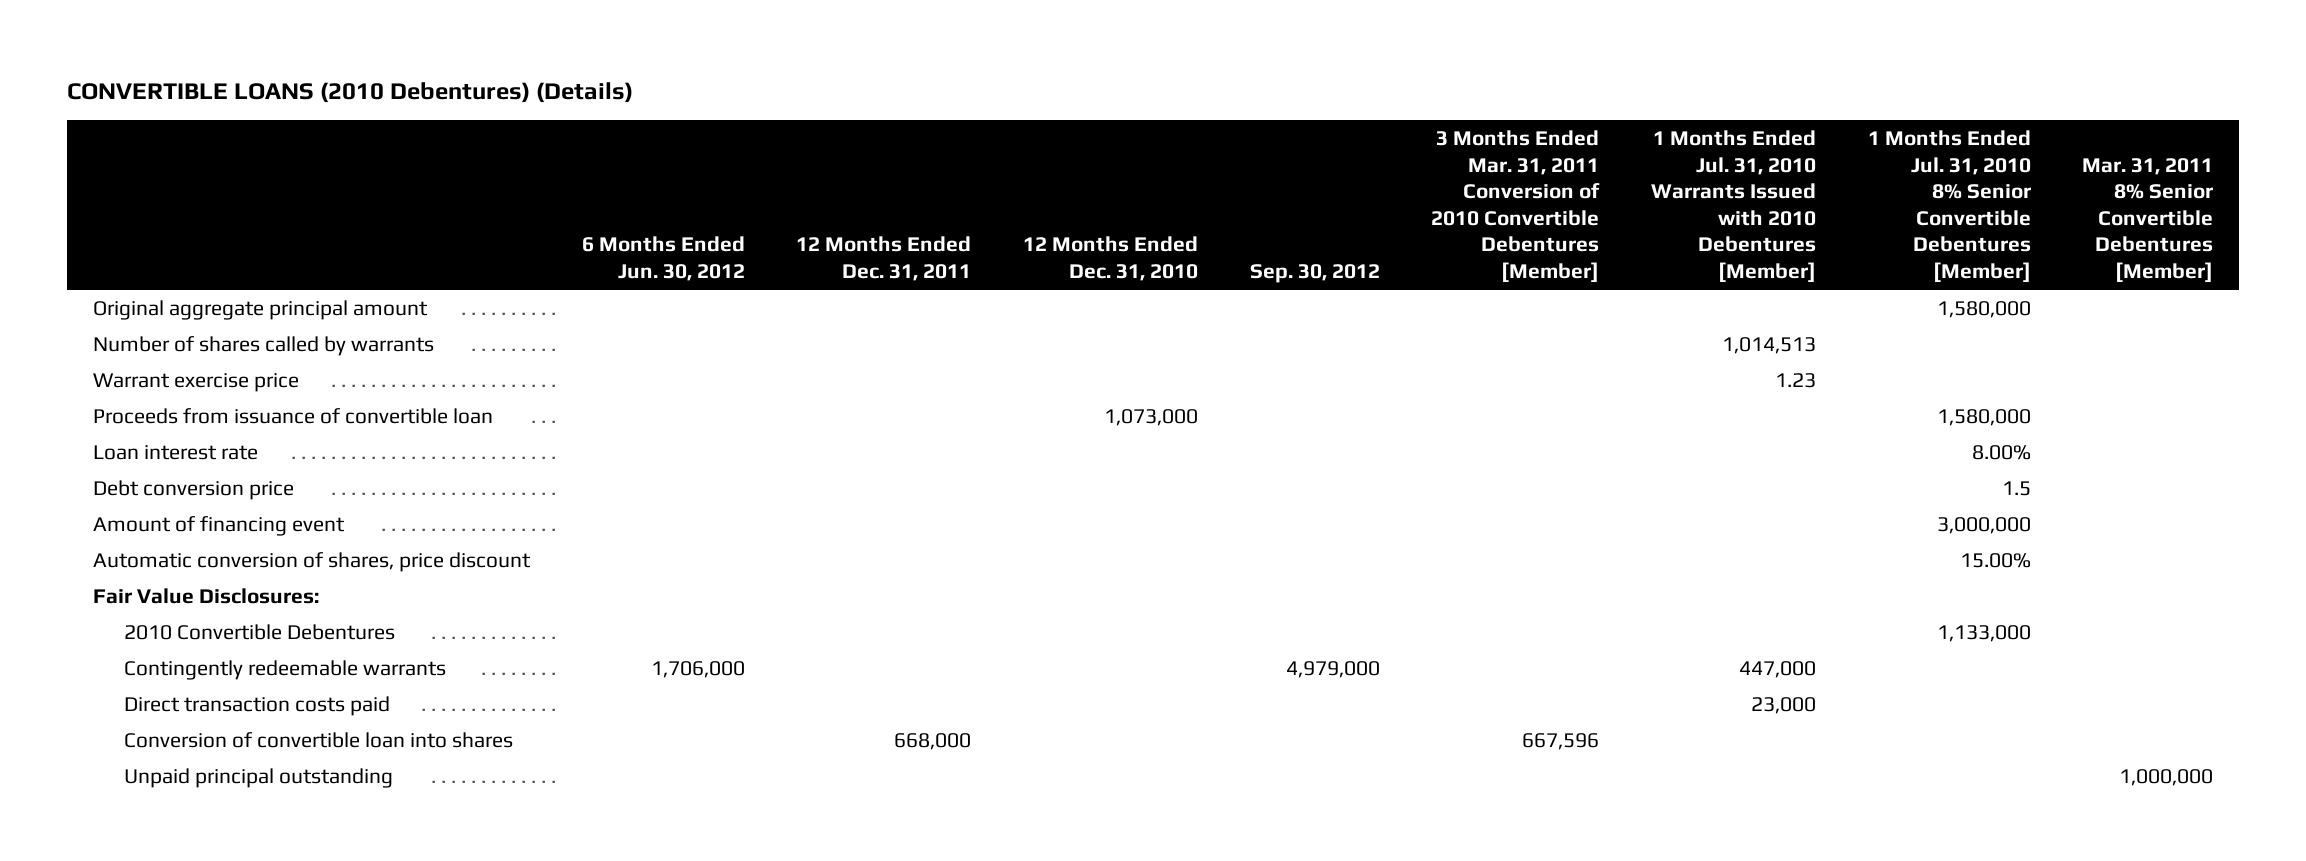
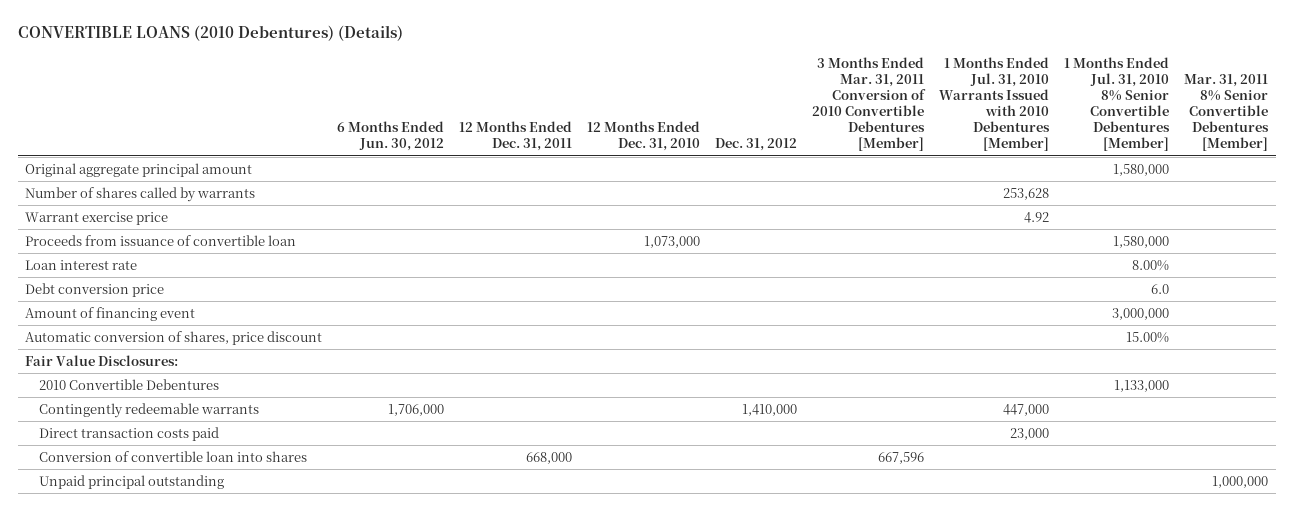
[1249,263,1380,283] Sep. 30, 2012 -> none
none -> [715,138,798,152] Dec. 31, 2012
[1722,336,1817,354] 1,014,513 -> [1003,187,1050,200] 253,628
[1775,372,1817,388] 1.23 -> [1024,211,1050,223] 4.92
[2001,480,2031,496] 1.5 -> [1151,283,1170,294] 6.0

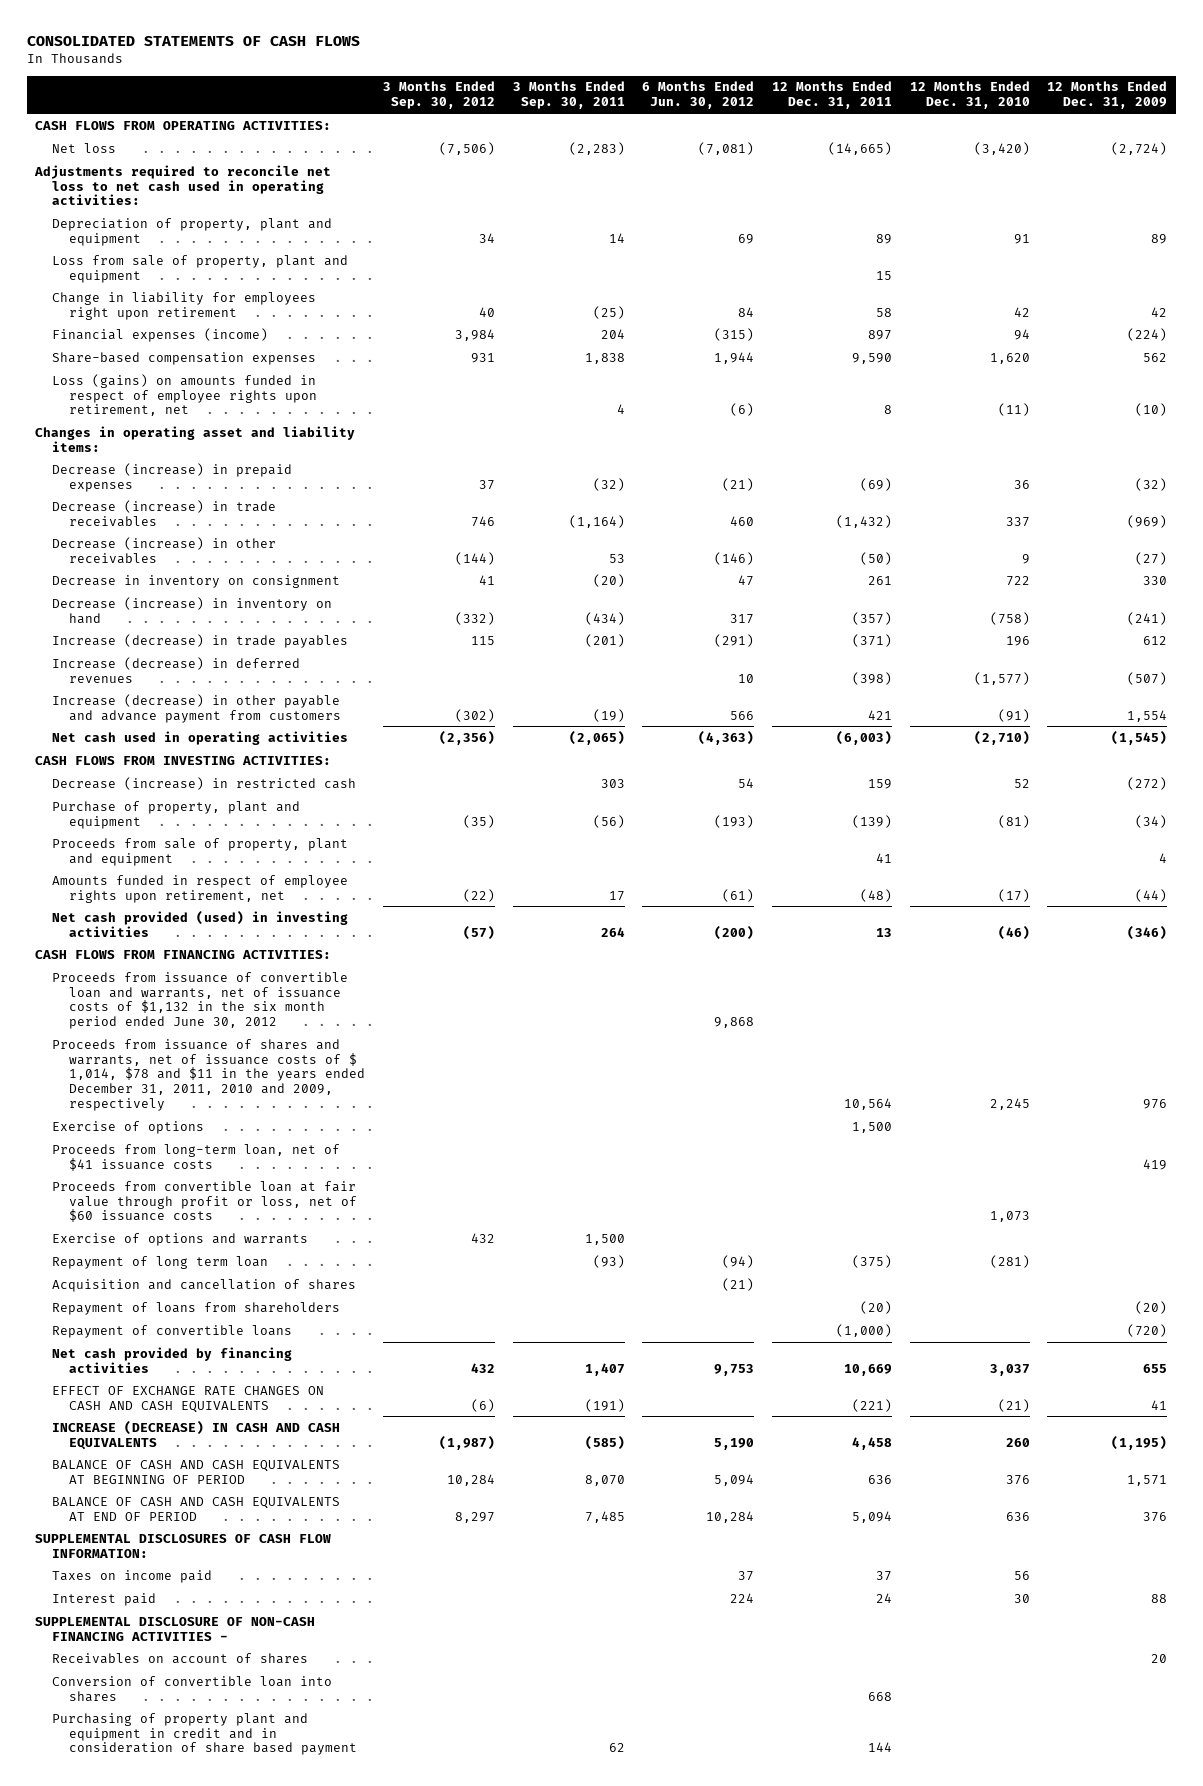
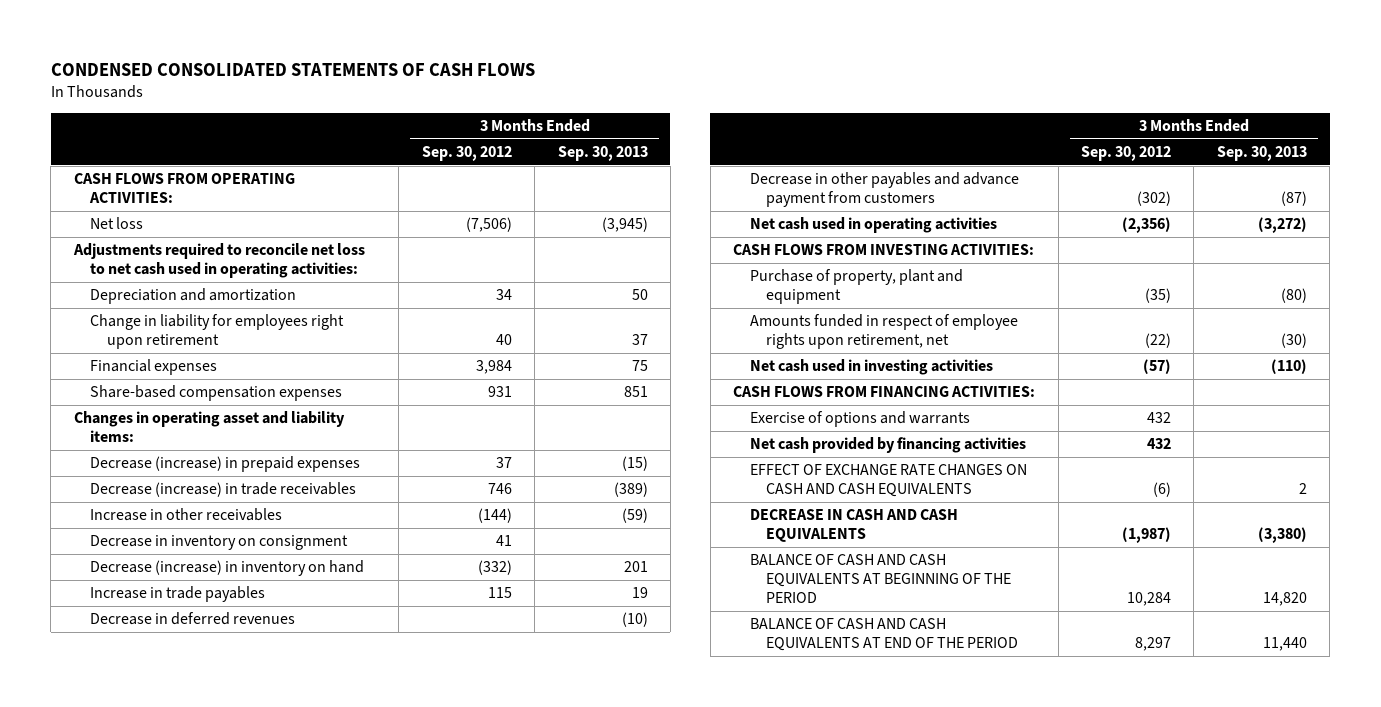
[26,36,360,47] CONSOLIDATED STATEMENTS OF CASH FLOWS -> [50,62,535,76] CONDENSED CONSOLIDATED STATEMENTS OF CASH FLOWS
[512,81,625,110] 3 Months Ended Sep. 30, 2011 -> none
[642,81,755,110] 6 Months Ended Jun. 30, 2012 -> none
[772,81,893,110] 12 Months Ended Dec. 31, 2011 -> none
[909,81,1030,110] 12 Months Ended Dec. 31, 2010 -> none
[1047,81,1168,110] 12 Months Ended Dec. 31, 2009 -> none
none -> [557,145,648,161] Sep. 30, 2013
[52,254,349,283] Loss from sale of property, plant and equipment -> none
[52,217,333,246] Depreciation of property, plant and equipment -> [90,288,297,305] Depreciation and amortization
[52,327,269,342] Financial expenses (income) -> [90,359,218,376] Financial expenses
[52,373,318,417] Loss (gains) on amounts funded in respect of employee rights upon retirement, net -> none
[52,536,277,564] Decrease (increase) in other receivables -> [90,508,283,522] Increase in other receivables
[52,633,349,648] Increase (decrease) in trade payables -> [90,586,266,603] Increase in trade payables
[52,656,301,683] Increase (decrease) in deferred revenues -> [90,612,296,626] Decrease in deferred revenues
[52,693,342,723] Increase (decrease) in other payable and advance payment from customers -> [749,172,1019,208] Decrease in other payables and advance payment from customers
[52,776,357,790] Decrease (increase) in restricted cash -> none
[52,837,349,866] Proceeds from sale of property, plant and equipment -> none
[52,910,349,937] Net cash provided (used) in investing activities -> [749,359,993,376] Net cash used in investing activities
[52,971,349,1029] Proceeds from issuance of convertible loan and warrants, net of issuance costs of $1,132 in the six month period ended June 30, 2012 -> none
[52,1038,366,1111] Proceeds from issuance of shares and warrants, net of issuance costs of $ 1,014, $78 and $11 in the years ended December 31, 2011, 2010 and 2009, respectively -> none
[52,1120,205,1134] Exercise of options -> none
[52,1143,341,1171] Proceeds from long-term loan, net of $41 issuance costs -> none
[52,1180,358,1223] Proceeds from convertible loan at fair value through profit or loss, net of $60 issuance costs -> none
[52,1255,269,1269] Repayment of long term loan -> none
[52,1278,357,1292] Acquisition and cancellation of shares -> none
[52,1301,341,1315] Repayment of loans from shareholders -> none
[52,1324,293,1338] Repayment of convertible loans -> none
[35,1533,332,1558] SUPPLEMENTAL DISCLOSURES OF CASH FLOW INFORMATION: -> none
[52,1569,213,1583] Taxes on income paid -> none
[52,1592,157,1606] Interest paid -> none
[35,1616,316,1641] SUPPLEMENTAL DISCLOSURE OF NON-CASH FINANCING ACTIVITIES - -> none
[52,1652,309,1664] Receivables on account of shares -> none
[52,1675,333,1702] Conversion of convertible loan into shares -> none
[52,1712,358,1756] Purchasing of property plant and equipment in credit and in consideration of share based payment -> none
[52,1420,341,1450] INCREASE (DECREASE) IN CASH AND CASH EQUIVALENTS -> [749,509,958,543] DECREASE IN CASH AND CASH EQUIVALENTS
[52,1459,341,1484] BALANCE OF CASH AND CASH EQUIVALENTS AT BEGINNING OF PERIOD -> [749,554,1012,603] BALANCE OF CASH AND CASH EQUIVALENTS AT BEGINNING OF THE PERIOD
[52,1496,341,1521] BALANCE OF CASH AND CASH EQUIVALENTS AT END OF PERIOD -> [749,618,1019,652] BALANCE OF CASH AND CASH EQUIVALENTS AT END OF THE PERIOD

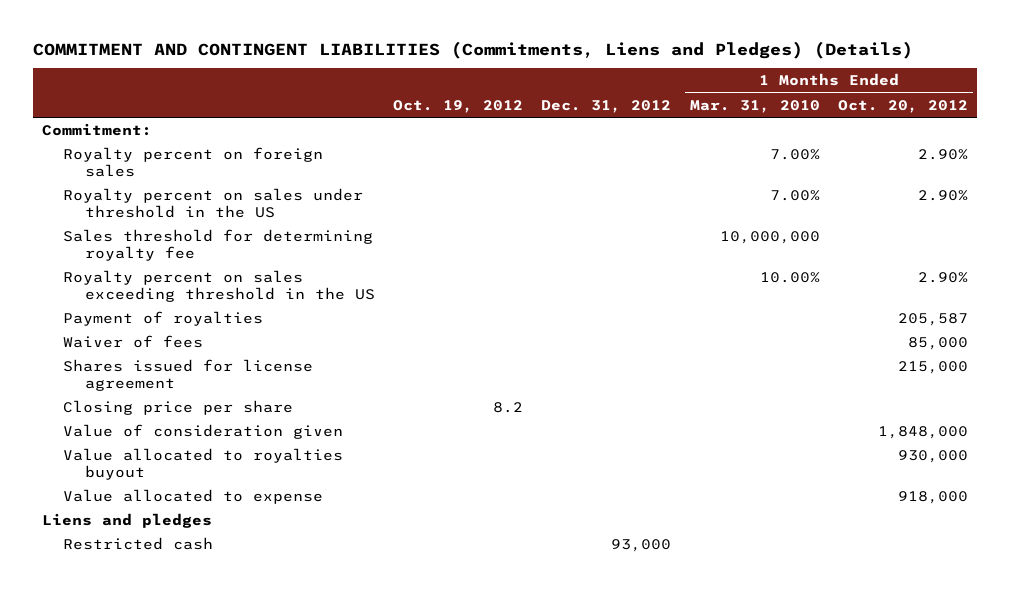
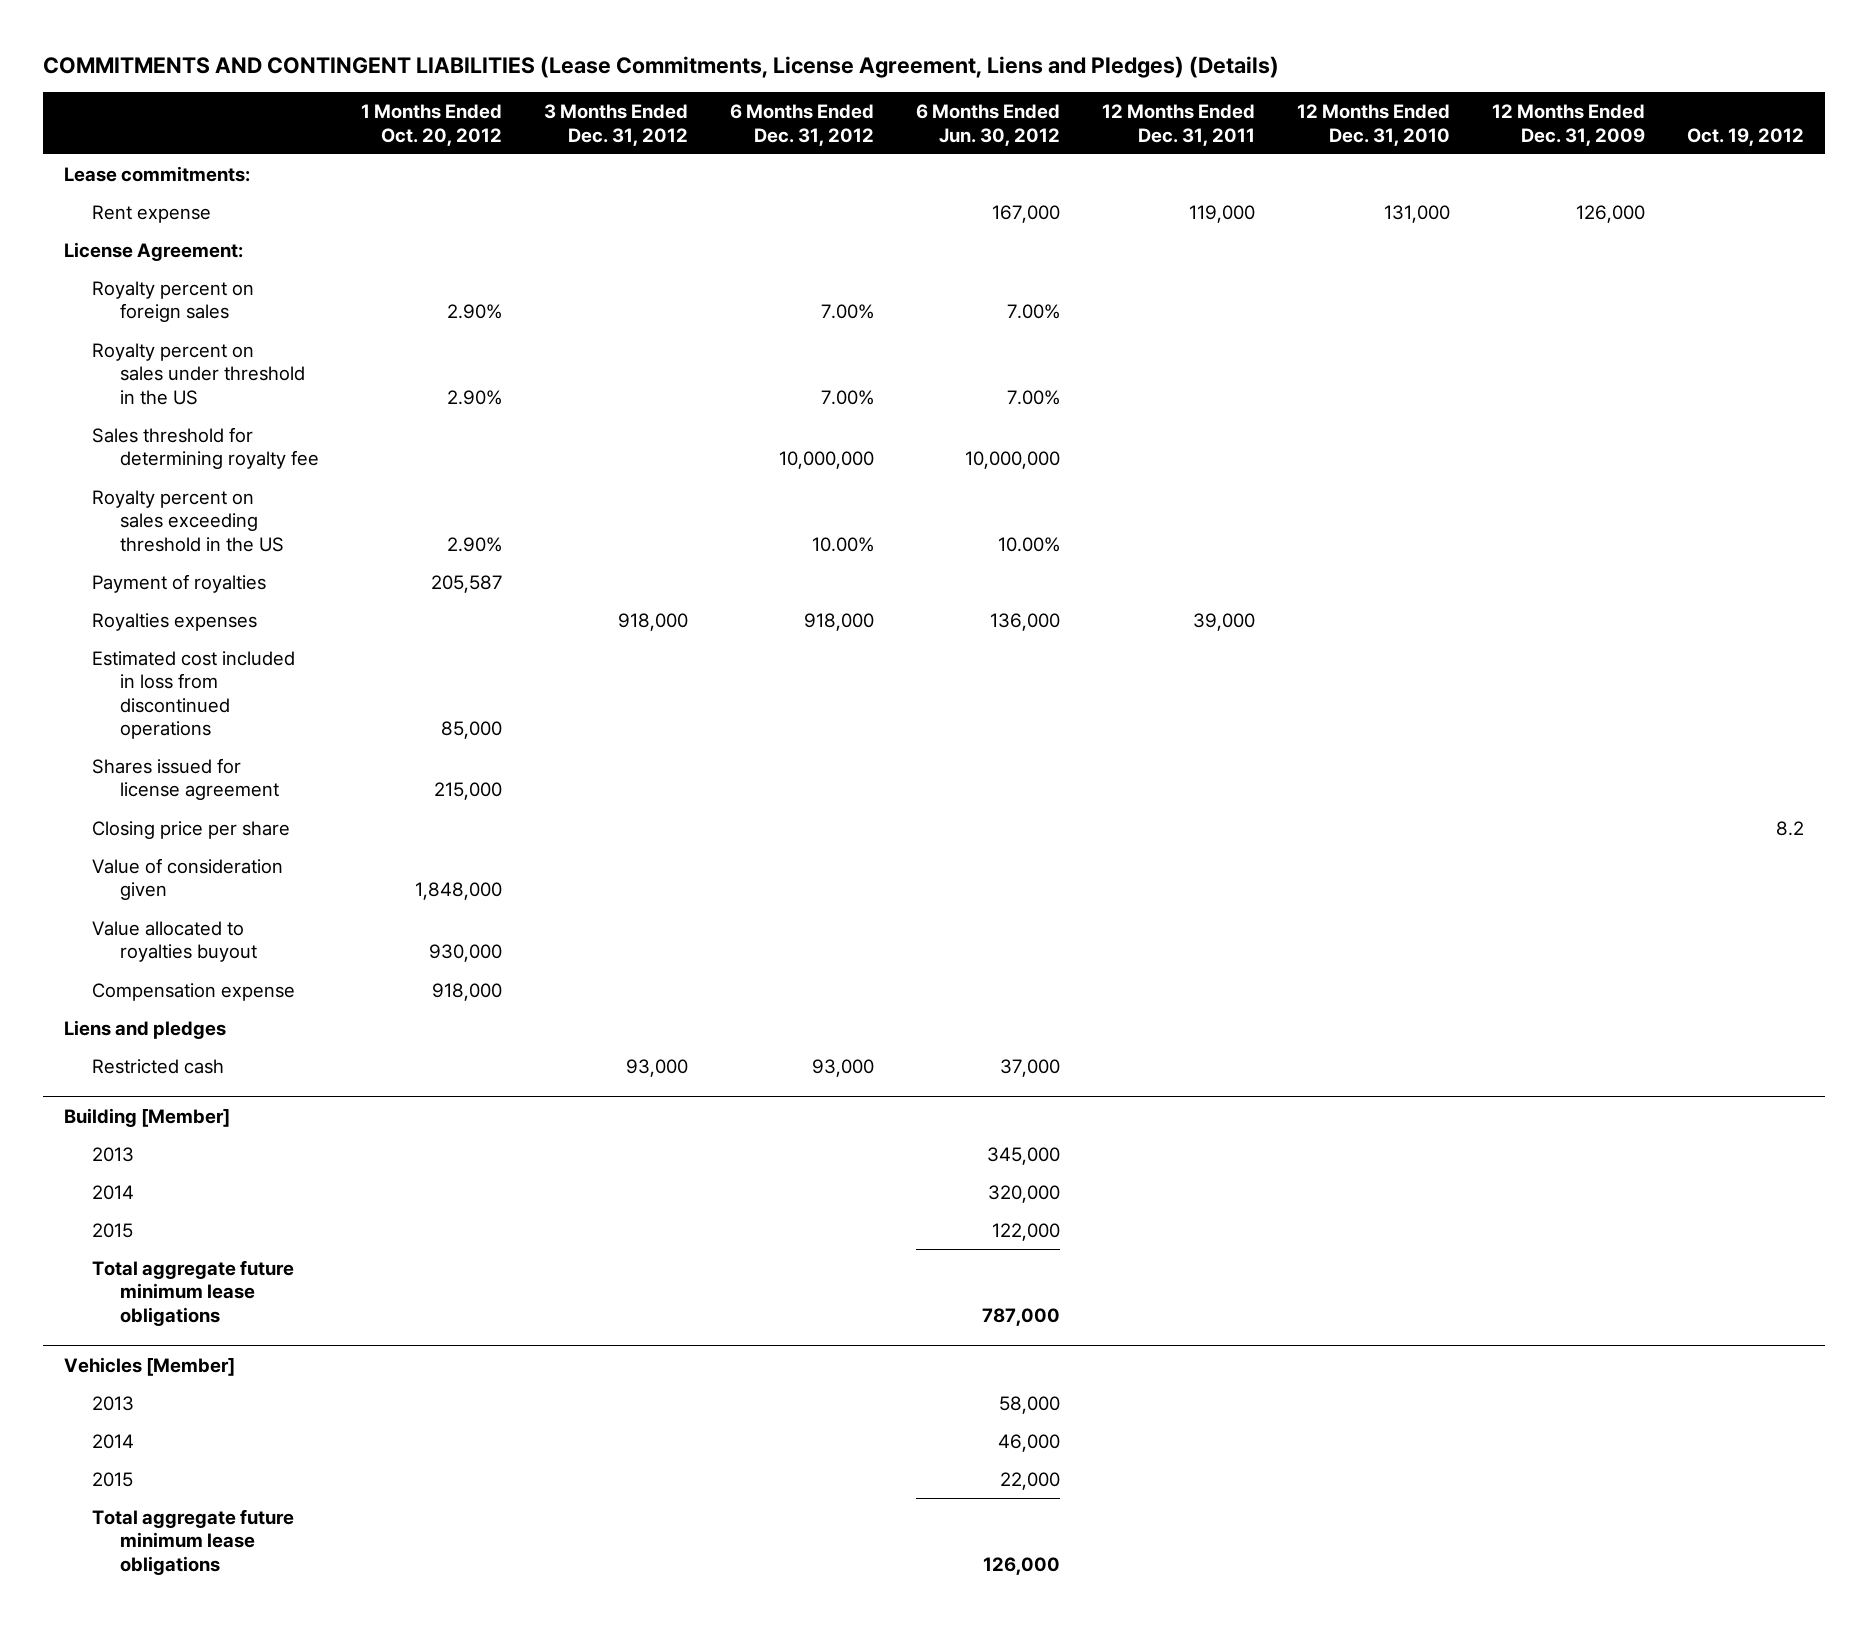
[33,40,914,59] COMMITMENT AND CONTINGENT LIABILITIES (Commitments, Liens and Pledges) (Details) -> [43,56,1280,79] COMMITMENTS AND CONTINGENT LIABILITIES (Lease Commitments, License Agreement, Liens and Pledges) (Details)
[541,99,672,113] Dec. 31, 2012 -> none
[689,99,820,113] Mar. 31, 2010 -> none
none -> [544,104,689,146] 3 Months Ended Dec. 31, 2012
none -> [730,104,875,146] 6 Months Ended Dec. 31, 2012
none -> [916,104,1061,146] 6 Months Ended Jun. 30, 2012
none -> [1102,104,1256,146] 12 Months Ended Dec. 31, 2011
none -> [1297,104,1451,146] 12 Months Ended Dec. 31, 2010
none -> [1492,104,1646,146] 12 Months Ended Dec. 31, 2009
none -> [64,166,251,183] Lease commitments:
none -> [92,205,212,224] Rent expense
[42,123,153,137] Commitment: -> [64,242,244,262] License Agreement:
none -> [92,613,258,632] Royalties expenses
[63,335,204,349] Waiver of fees -> [92,651,296,739] Estimated cost included in loss from discontinued operations
[63,489,324,505] Value allocated to expense -> [92,983,296,1002] Compensation expense
none -> [64,1107,231,1127] Building [Member]
none -> [92,1147,135,1163] 2013
none -> [92,1185,135,1201] 2014
none -> [92,1223,134,1239] 2015
none -> [92,1260,295,1326] Total aggregate future minimum lease obligations
none -> [64,1356,236,1376] Vehicles [Member]
none -> [92,1396,135,1412] 2013
none -> [92,1434,135,1450] 2014
none -> [92,1472,134,1488] 2015
none -> [92,1509,295,1575] Total aggregate future minimum lease obligations

